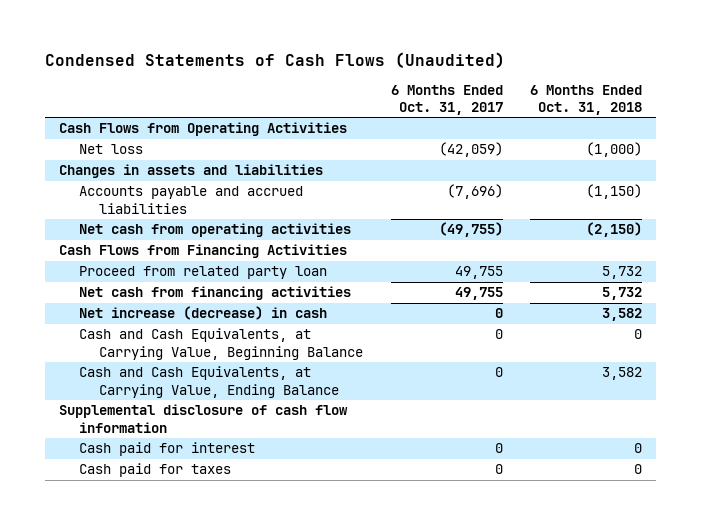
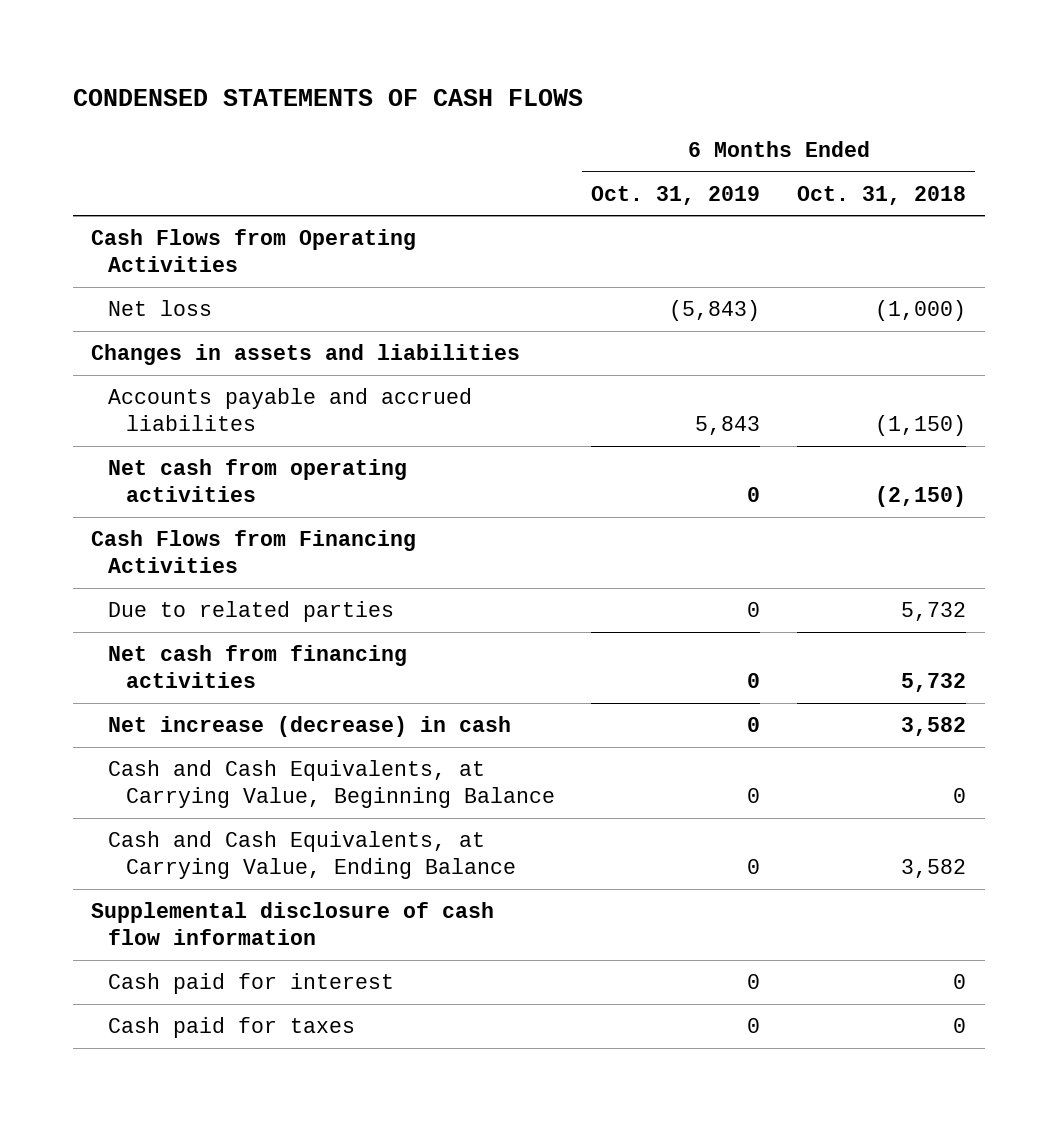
[44,51,505,68] Condensed Statements of Cash Flows (Unaudited) -> [72,89,583,107] CONDENSED STATEMENTS OF CASH FLOWS
[390,84,503,115] 6 Months Ended Oct. 31, 2017 -> none
none -> [591,185,761,205] Oct. 31, 2019
[79,186,304,214] Accounts payable and accrued liabilities -> [108,388,473,432] Accounts payable and accrued liabilites
[79,266,328,280] Proceed from related party loan -> [108,601,395,623] Due to related parties

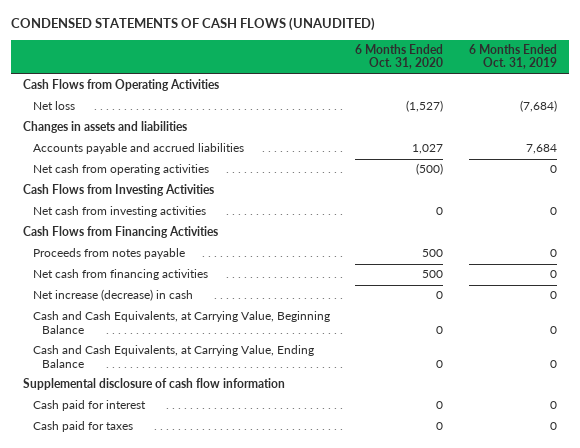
[72,89,583,107] CONDENSED STATEMENTS OF CASH FLOWS -> [10,17,375,32] CONDENSED STATEMENTS OF CASH FLOWS (UNAUDITED)
[797,185,967,205] Oct. 31, 2018 -> none
none -> [355,44,444,70] 6 Months Ended Oct. 31, 2020
[669,300,761,322] (5,843) -> [519,100,557,113] (7,684)
[108,388,473,432] Accounts payable and accrued liabilites -> [32,143,244,155] Accounts payable and accrued liabilities
[695,416,761,436] 5,843 -> [525,144,557,155] 7,684
none -> [23,184,215,197] Cash Flows from Investing Activities
none -> [32,206,206,218] Net cash from investing activities
[108,601,395,623] Due to related parties -> [32,248,185,260] Proceeds from notes payable

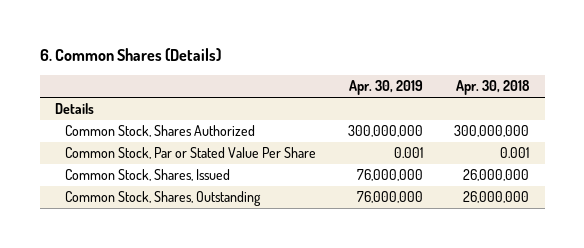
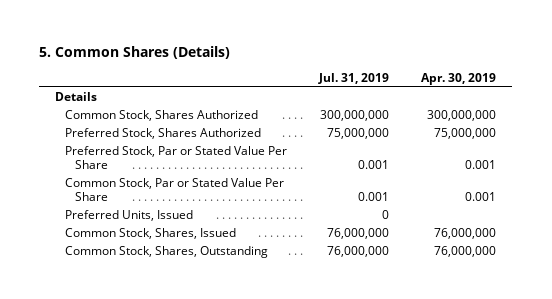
[39,48,221,62] 6. Common Shares (Details) -> [39,46,231,60] 5. Common Shares (Details)
[455,80,530,96] Apr. 30, 2018 -> none
none -> [318,73,390,85] Jul. 31, 2019
none -> [65,128,262,140] Preferred Stock, Shares Authorized
none -> [65,146,288,170] Preferred Stock, Par or Stated Value Per Share
none -> [65,210,194,222] Preferred Units, Issued

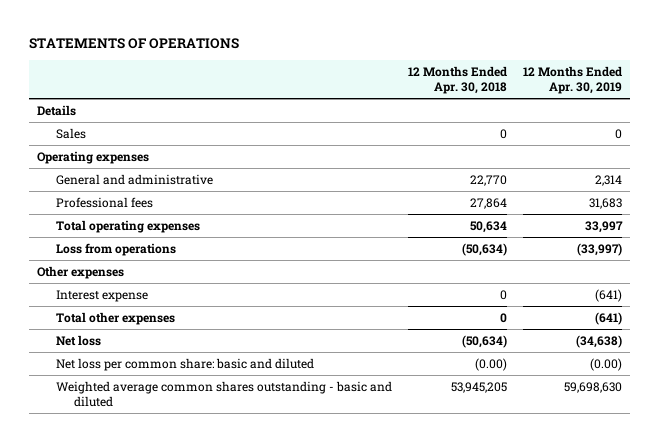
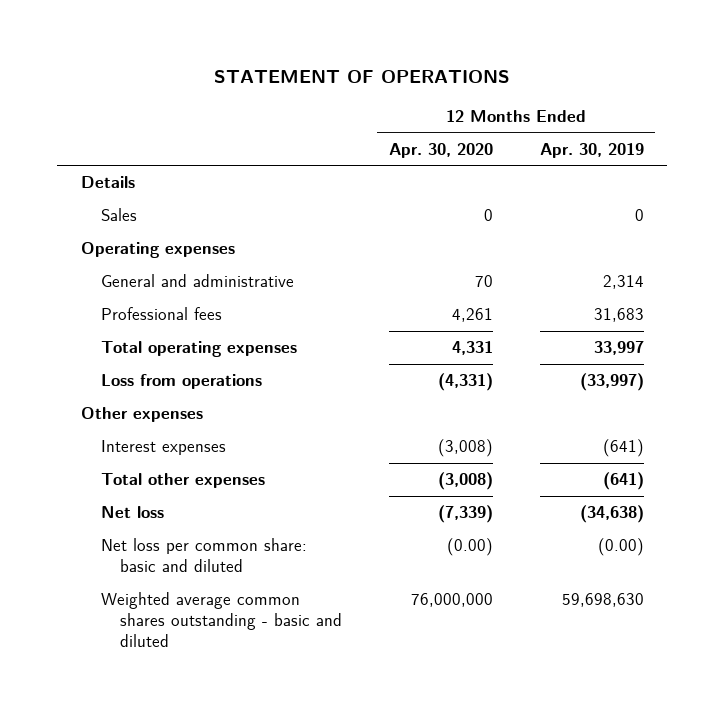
[29,37,240,49] STATEMENTS OF OPERATIONS -> [214,70,511,84] STATEMENT OF OPERATIONS
[407,65,507,94] 12 Months Ended Apr. 30, 2018 -> none
none -> [389,142,494,158] Apr. 30, 2020
[55,289,148,302] Interest expense -> [100,440,226,456] Interest expenses

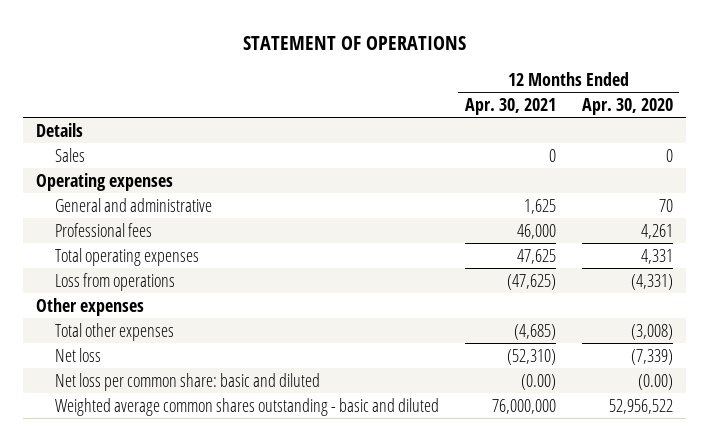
[539,142,644,158] Apr. 30, 2019 -> none
none -> [464,97,556,115] Apr. 30, 2021
[100,440,226,456] Interest expenses -> none
[411,593,494,608] 76,000,000 -> [608,398,673,414] 52,956,522

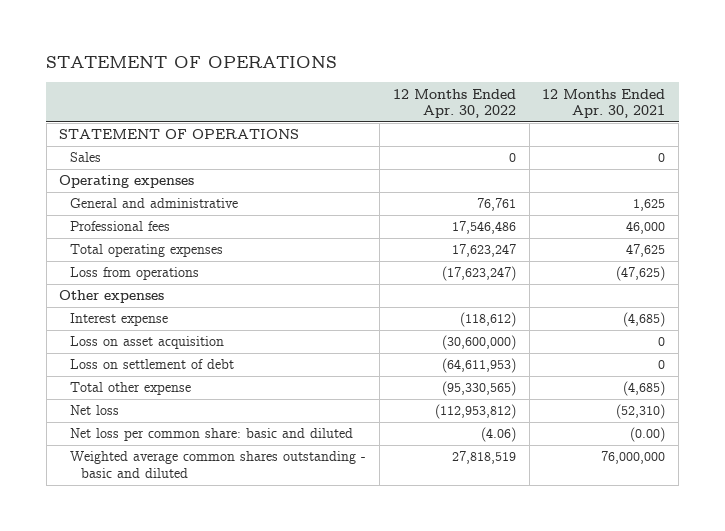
[581,97,673,115] Apr. 30, 2020 -> none
none -> [392,88,516,119] 12 Months Ended Apr. 30, 2022
[36,122,84,137] Details -> none
none -> [59,129,300,140] STATEMENT OF OPERATIONS
none -> [70,313,169,327] Interest expense
none -> [70,336,225,350] Loss on asset acquisition
none -> [70,359,235,370] Loss on settlement of debt
[54,322,174,341] Total other expenses -> [70,382,192,396] Total other expense

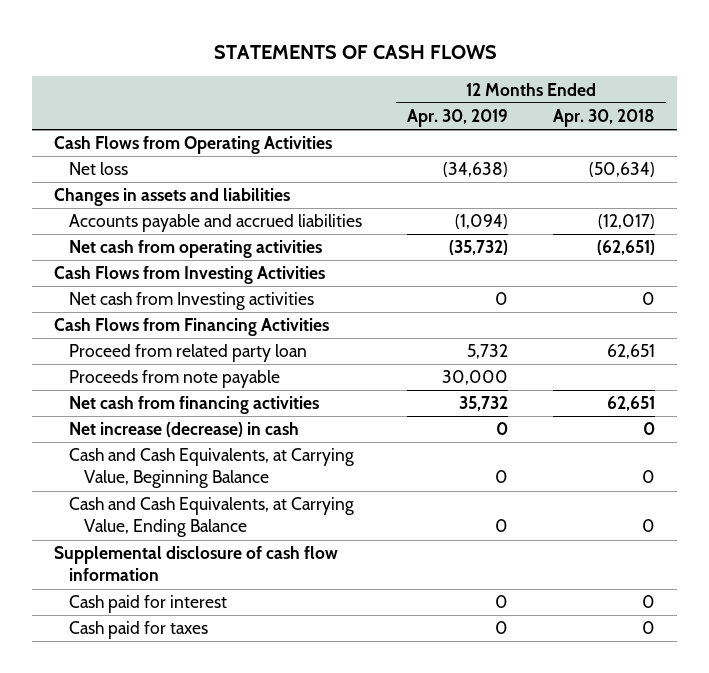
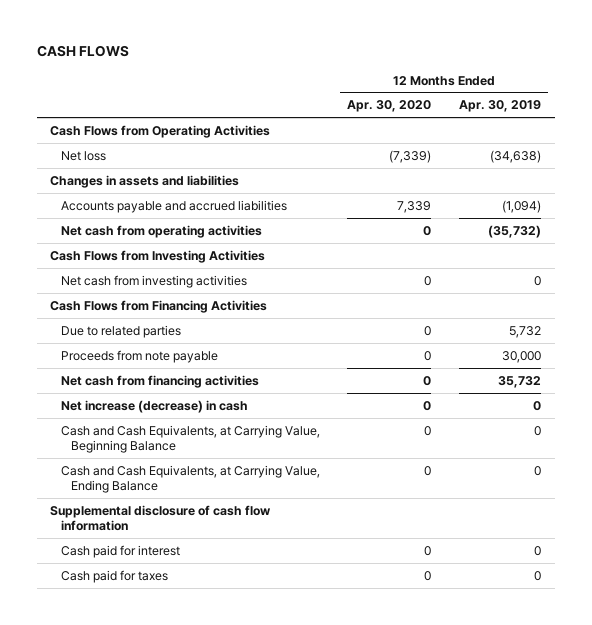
[213,45,497,60] STATEMENTS OF CASH FLOWS -> [36,44,129,57] CASH FLOWS
[552,109,655,128] Apr. 30, 2018 -> none
none -> [347,100,432,113] Apr. 30, 2020
[69,292,315,311] Net cash from Investing activities -> [60,274,247,288] Net cash from investing activities
[69,344,308,363] Proceed from related party loan -> [60,324,181,338] Due to related parties

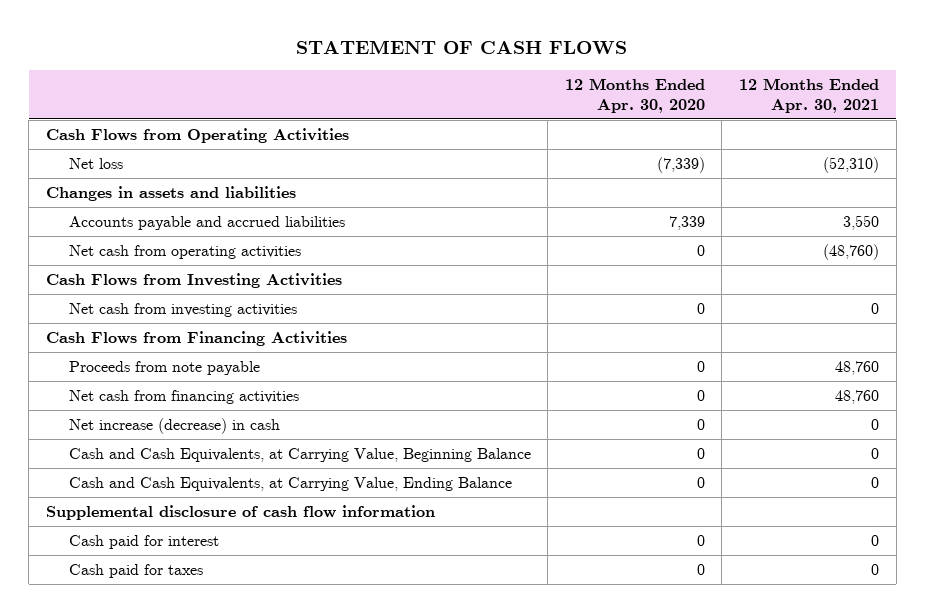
[36,44,129,57] CASH FLOWS -> [296,39,628,54] STATEMENT OF CASH FLOWS
[459,100,542,113] Apr. 30, 2019 -> none
none -> [739,77,880,113] 12 Months Ended Apr. 30, 2021
[60,324,181,338] Due to related parties -> none

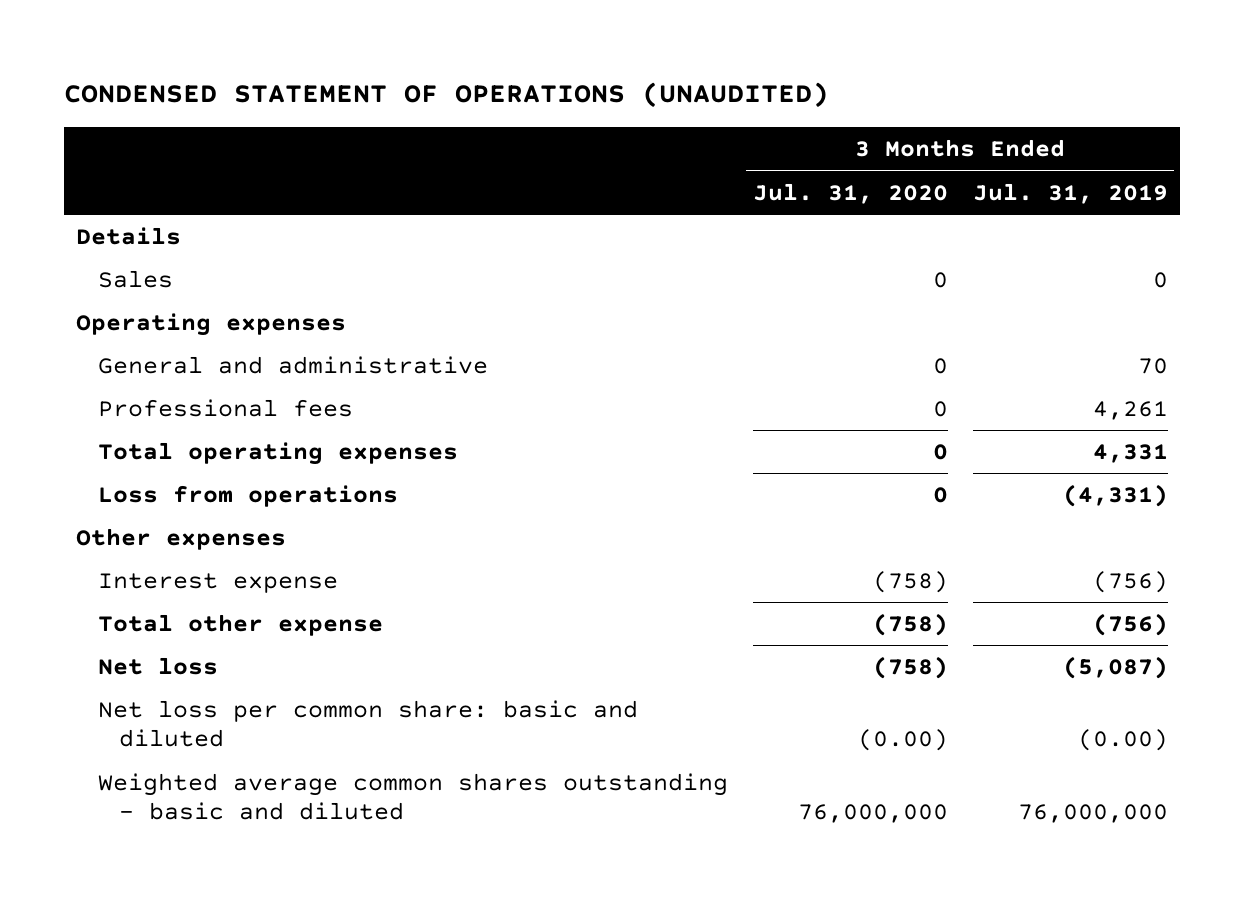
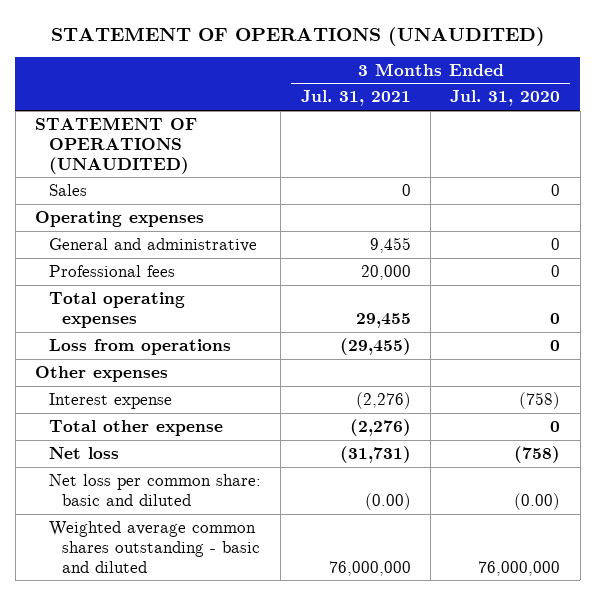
[63,82,829,109] CONDENSED STATEMENT OF OPERATIONS (UNAUDITED) -> [50,26,545,46] STATEMENT OF OPERATIONS (UNAUDITED)
[972,182,1168,204] Jul. 31, 2019 -> none
none -> [300,90,411,107] Jul. 31, 2021
[76,227,182,246] Details -> none
none -> [35,116,198,174] STATEMENT OF OPERATIONS (UNAUDITED)
[872,613,948,637] (758) -> [550,420,561,432] 0

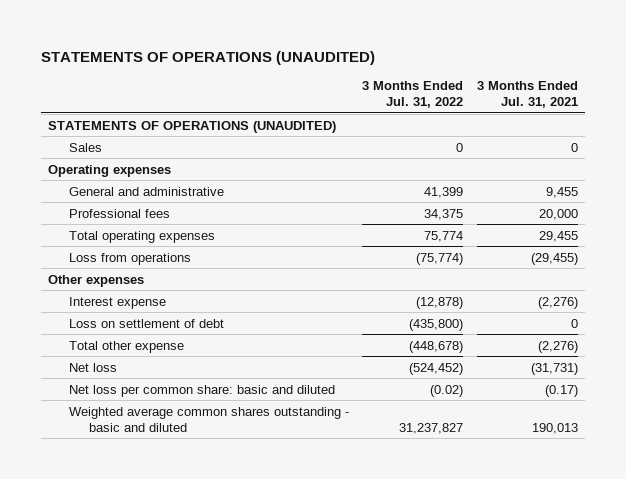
[50,26,545,46] STATEMENT OF OPERATIONS (UNAUDITED) -> [41,50,376,65] STATEMENTS OF OPERATIONS (UNAUDITED)
[450,90,561,107] Jul. 31, 2020 -> none
none -> [362,81,464,109] 3 Months Ended Jul. 31, 2022
[35,116,198,174] STATEMENT OF OPERATIONS (UNAUDITED) -> [48,120,337,133] STATEMENTS OF OPERATIONS (UNAUDITED)
none -> [68,318,224,328] Loss on settlement of debt
[364,492,411,510] (0.00) -> [545,384,579,397] (0.17)
[328,560,411,576] 76,000,000 -> [532,422,579,434] 190,013

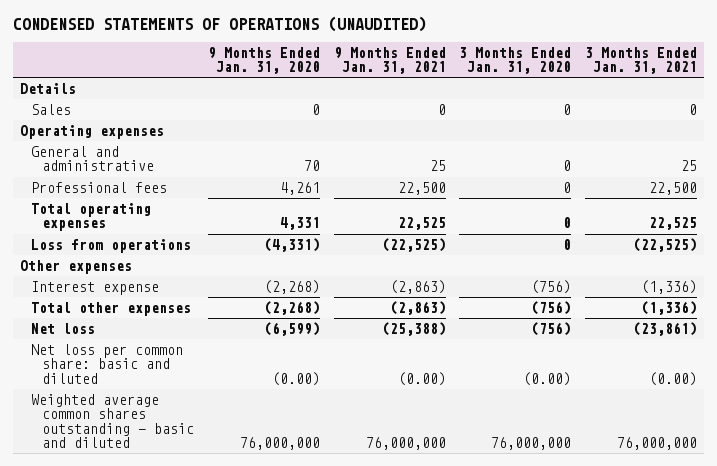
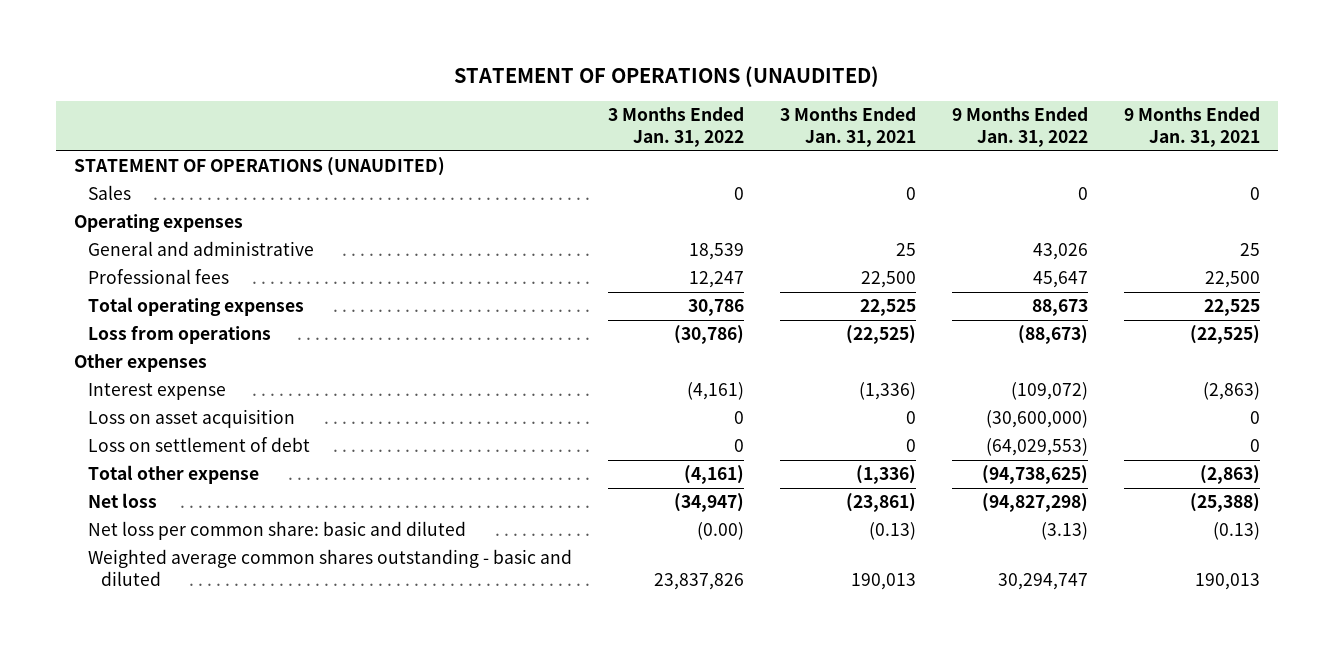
[12,16,427,33] CONDENSED STATEMENTS OF OPERATIONS (UNAUDITED) -> [454,66,880,88] STATEMENT OF OPERATIONS (UNAUDITED)
[207,46,320,74] 9 Months Ended Jan. 31, 2020 -> none
[459,46,572,74] 3 Months Ended Jan. 31, 2020 -> none
none -> [607,106,744,148] 3 Months Ended Jan. 31, 2022
none -> [952,106,1089,148] 9 Months Ended Jan. 31, 2022
[19,82,76,94] Details -> none
none -> [74,157,446,177] STATEMENT OF OPERATIONS (UNAUDITED)
none -> [87,409,295,429] Loss on asset acquisition
none -> [87,437,310,453] Loss on settlement of debt
[30,301,191,316] Total other expenses -> [87,465,259,485] Total other expense
[397,371,446,386] (0.00) -> [1213,522,1261,541] (0.13)
[649,371,698,386] (0.00) -> [869,522,917,541] (0.13)
[365,436,446,450] 76,000,000 -> [1195,573,1261,591] 190,013
[617,436,698,450] 76,000,000 -> [851,573,917,591] 190,013

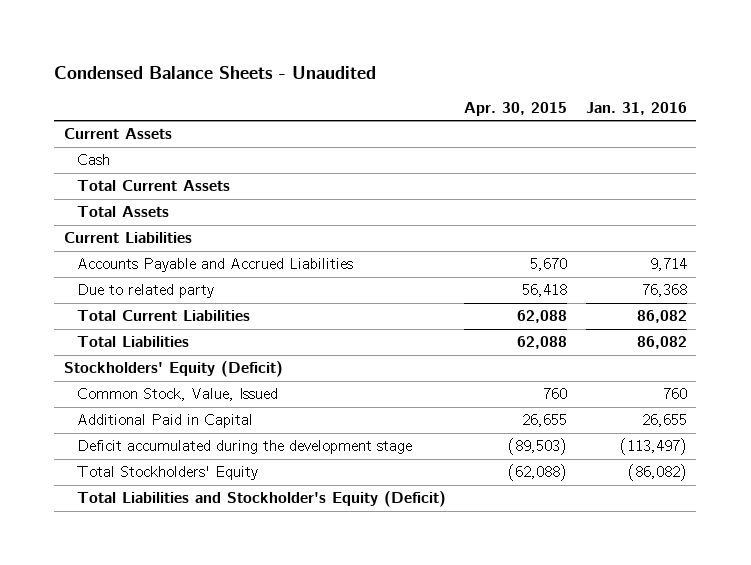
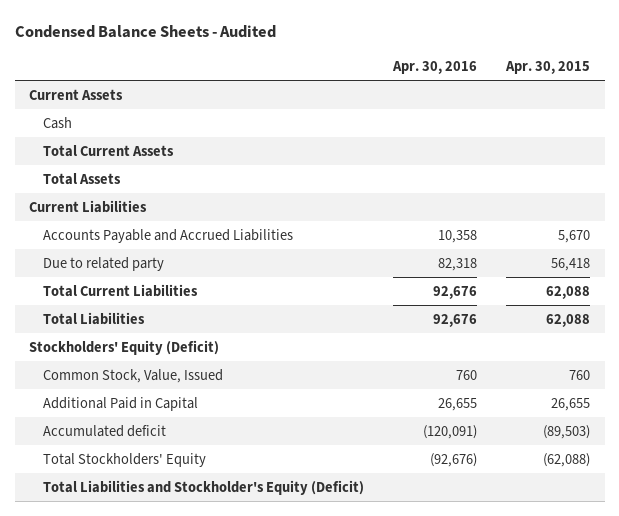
[54,65,377,79] Condensed Balance Sheets - Unaudited -> [14,25,276,39] Condensed Balance Sheets - Audited
[585,101,687,115] Jan. 31, 2016 -> none
none -> [391,60,477,74] Apr. 30, 2016
[76,440,412,455] Deficit accumulated during the development stage -> [42,424,166,437] Accumulated deficit

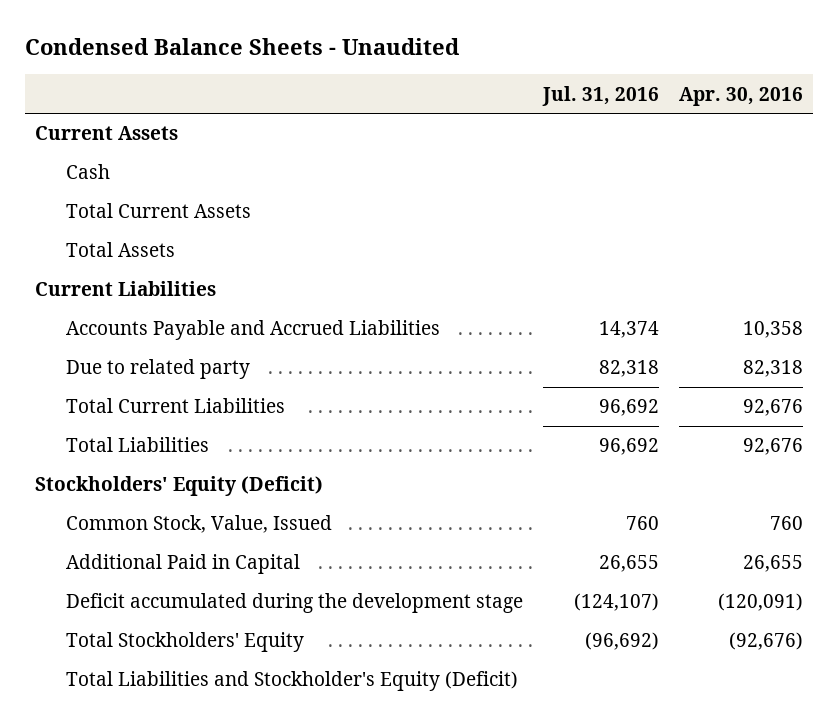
[14,25,276,39] Condensed Balance Sheets - Audited -> [25,38,460,56] Condensed Balance Sheets - Unaudited
[505,60,591,74] Apr. 30, 2015 -> none
none -> [541,85,659,106] Jul. 31, 2016
[42,424,166,437] Accumulated deficit -> [65,593,523,614] Deficit accumulated during the development stage

